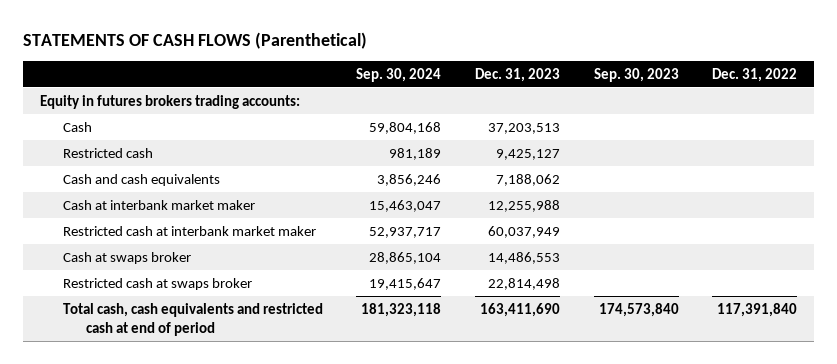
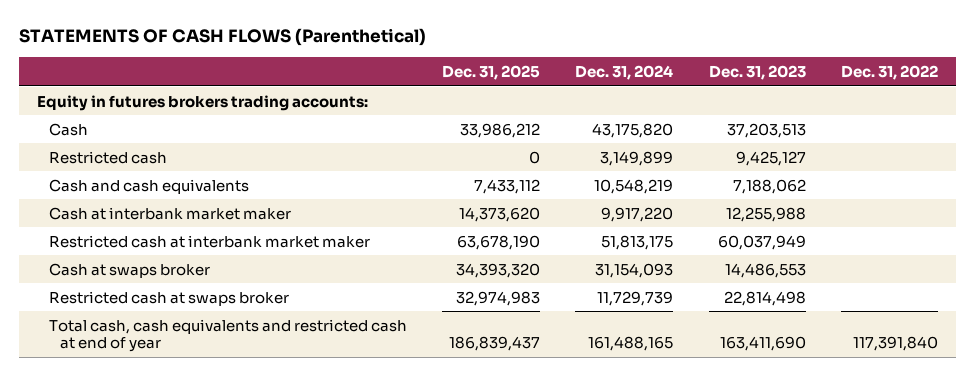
[356,67,442,82] Sep. 30, 2024 -> none
[593,67,679,82] Sep. 30, 2023 -> none
none -> [442,64,541,80] Dec. 31, 2025
none -> [575,64,674,80] Dec. 31, 2024
[62,302,323,337] Total cash, cash equivalents and restricted cash at end of period -> [48,318,407,353] Total cash, cash equivalents and restricted cash at end of year

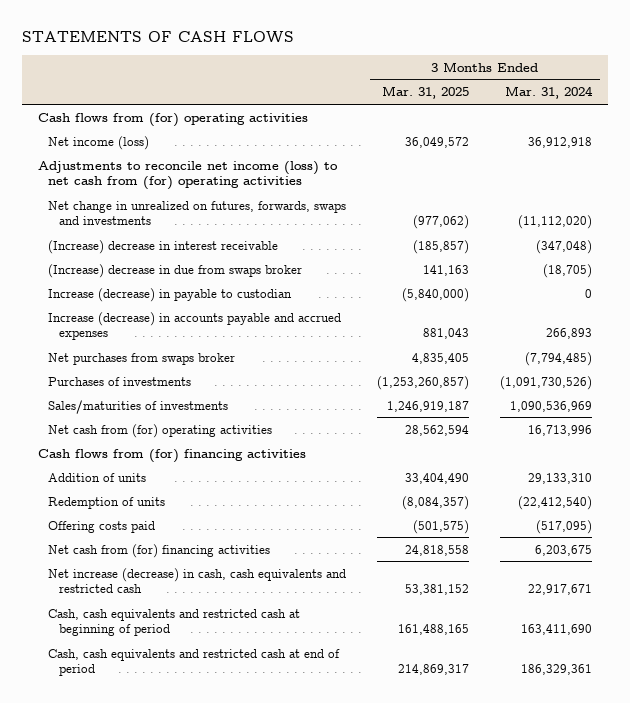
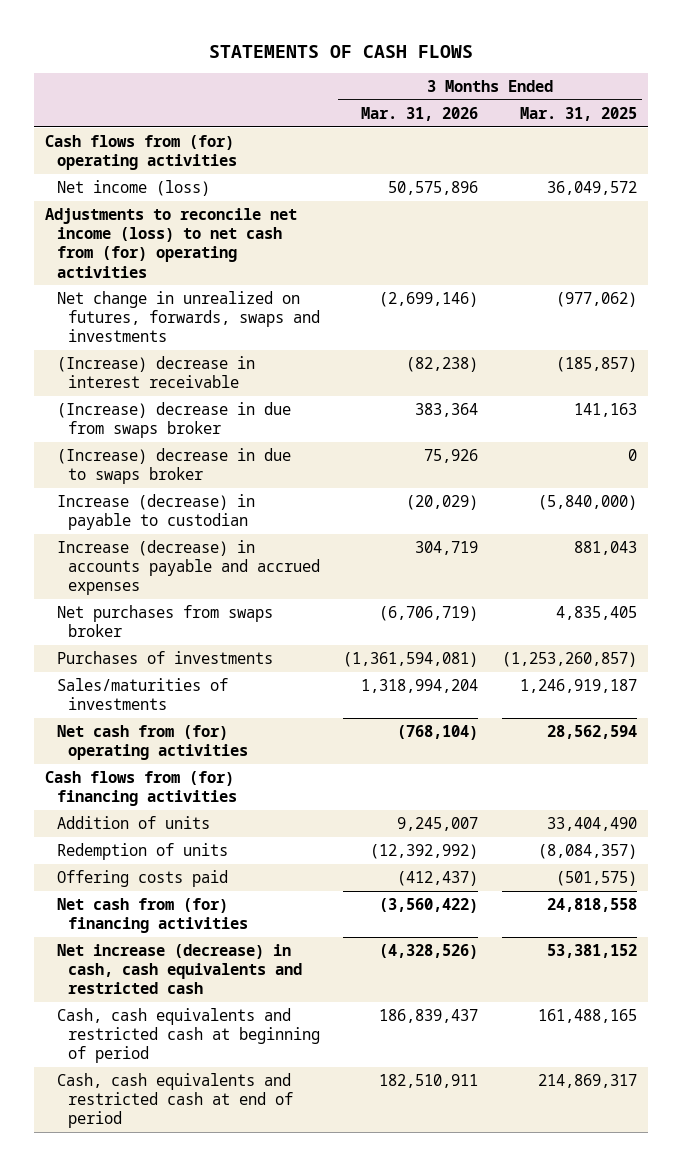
[505,86,594,100] Mar. 31, 2024 -> none
none -> [361,106,479,121] Mar. 31, 2026
none -> [56,447,291,485] (Increase) decrease in due to swaps broker

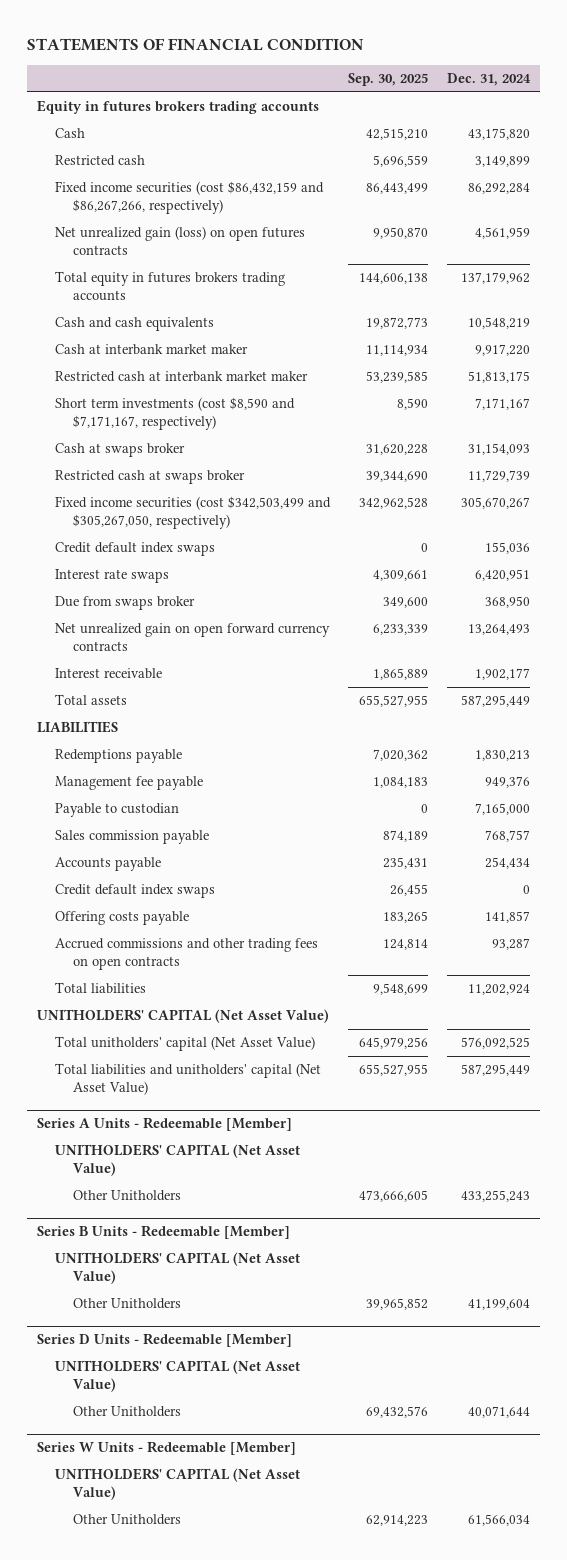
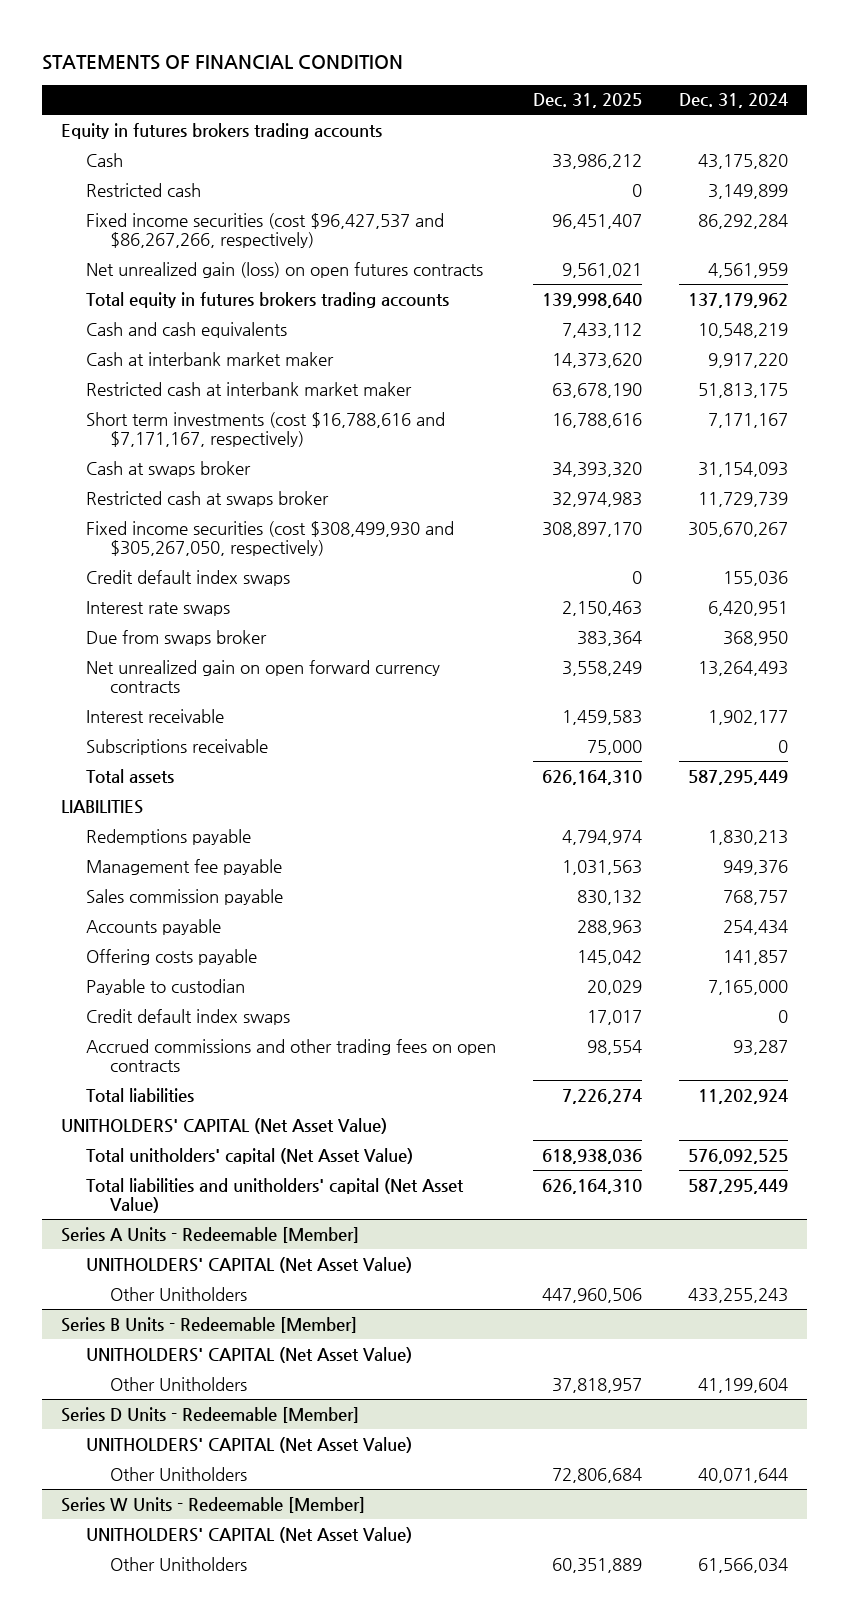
[348,73,429,87] Sep. 30, 2025 -> none
none -> [532,93,642,109] Dec. 31, 2025
[54,181,324,215] Fixed income securities (cost $86,432,159 and $86,267,266, respectively) -> [85,212,444,248] Fixed income securities (cost $96,427,537 and $86,267,266, respectively)
[54,397,295,431] Short term investments (cost $8,590 and $7,171,167, respectively) -> [85,411,445,447] Short term investments (cost $16,788,616 and $7,171,167, respectively)
[54,496,331,530] Fixed income securities (cost $342,503,499 and $305,267,050, respectively) -> [85,520,454,556] Fixed income securities (cost $308,499,930 and $305,267,050, respectively)
none -> [85,738,268,755] Subscriptions receivable
[54,803,179,818] Payable to custodian -> [85,978,245,995] Payable to custodian
[54,884,215,899] Credit default index swaps -> [85,1008,290,1025] Credit default index swaps

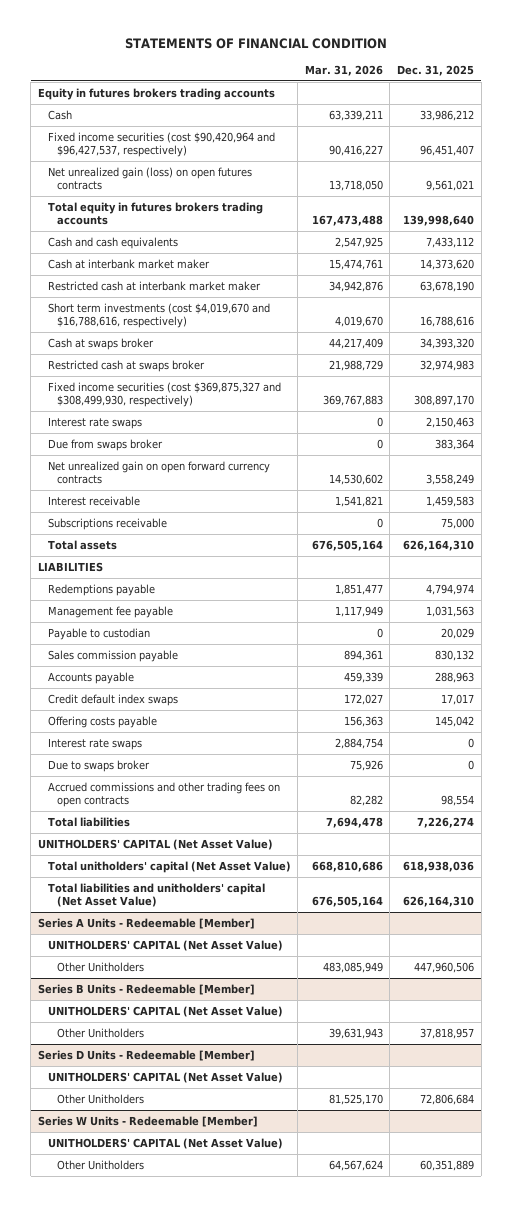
[679,93,789,109] Dec. 31, 2024 -> none
none -> [304,65,383,77] Mar. 31, 2026
[85,182,201,197] Restricted cash -> none
[85,212,444,248] Fixed income securities (cost $96,427,537 and $86,267,266, respectively) -> [47,131,275,158] Fixed income securities (cost $90,420,964 and $96,427,537, respectively)
[85,411,445,447] Short term investments (cost $16,788,616 and $7,171,167, respectively) -> [47,302,270,329] Short term investments (cost $4,019,670 and $16,788,616, respectively)
[85,569,290,586] Credit default index swaps -> none
[85,520,454,556] Fixed income securities (cost $308,499,930 and $305,267,050, respectively) -> [47,381,281,408] Fixed income securities (cost $369,875,327 and $308,499,930, respectively)
[85,978,245,995] Payable to custodian -> [47,627,150,640] Payable to custodian
[85,948,257,965] Offering costs payable -> [47,715,157,728] Offering costs payable
none -> [47,737,142,750] Interest rate swaps
none -> [47,759,150,772] Due to swaps broker

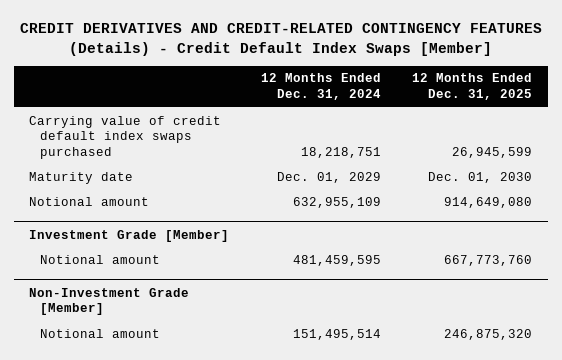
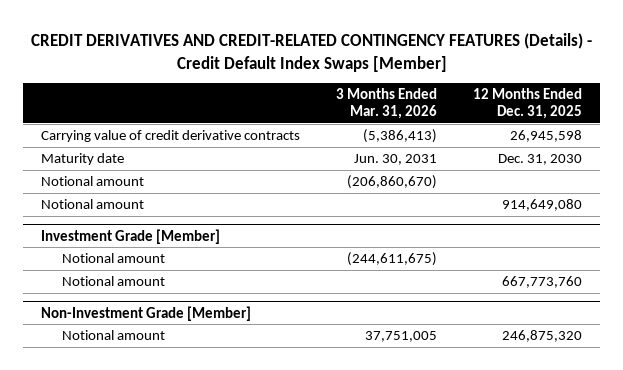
[260,73,381,101] 12 Months Ended Dec. 31, 2024 -> none
none -> [336,88,438,120] 3 Months Ended Mar. 31, 2026
[29,115,222,159] Carrying value of credit default index swaps purchased -> [41,130,301,143] Carrying value of credit derivative contracts
[452,146,533,158] 26,945,599 -> [509,130,582,143] 26,945,598
[428,171,533,183] Dec. 01, 2030 -> [497,154,582,166] Dec. 31, 2030
none -> [41,176,145,187] Notional amount
none -> [61,253,165,264] Notional amount

